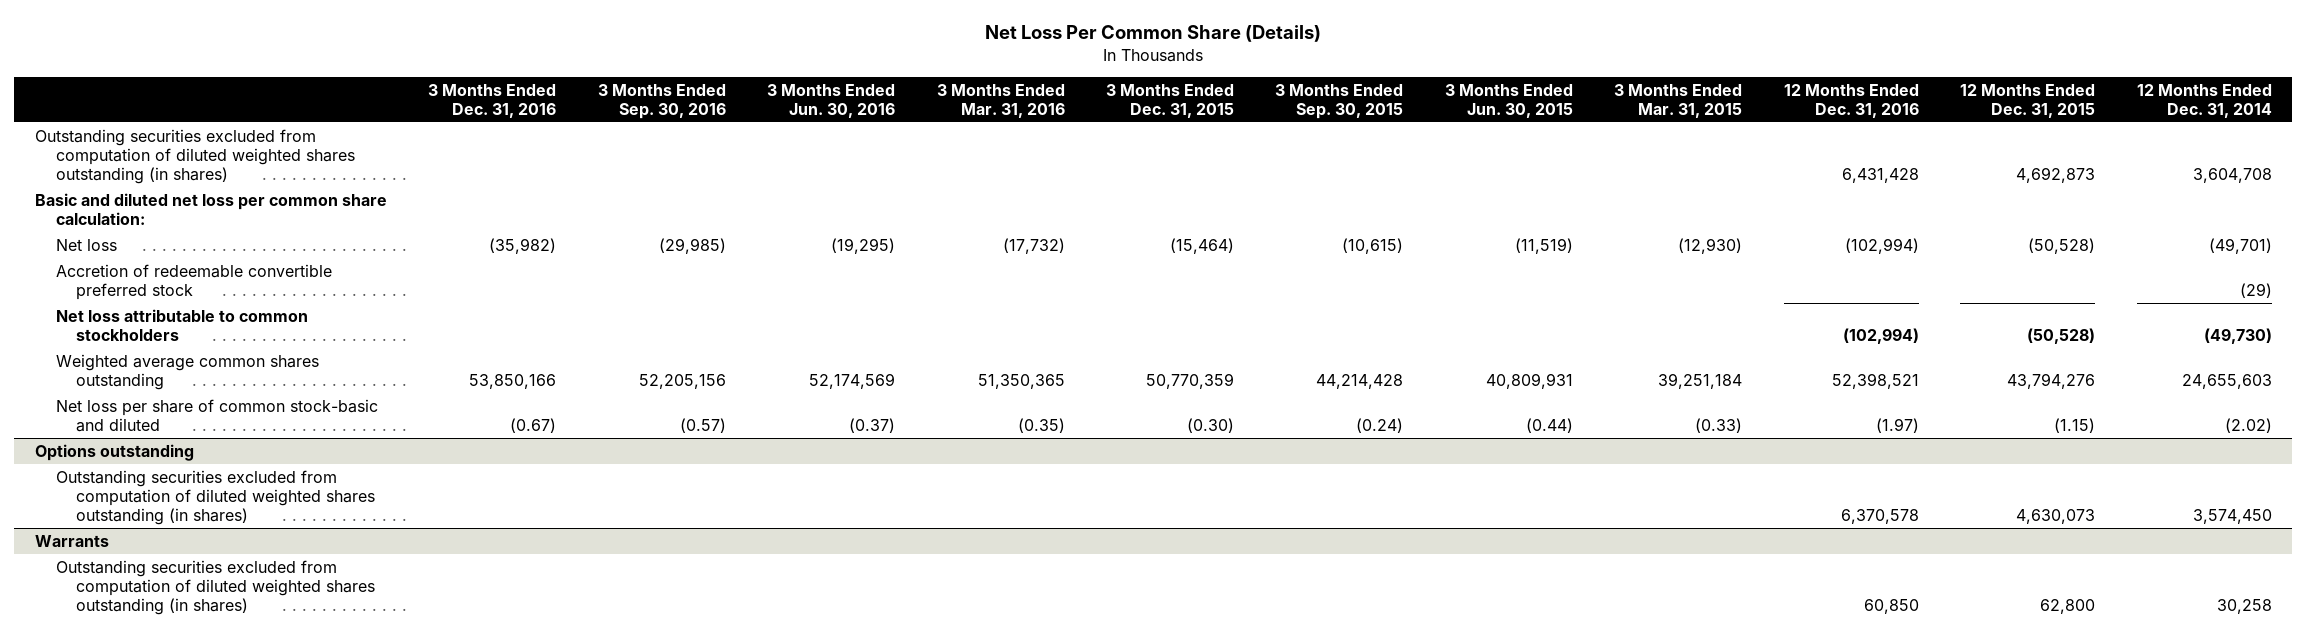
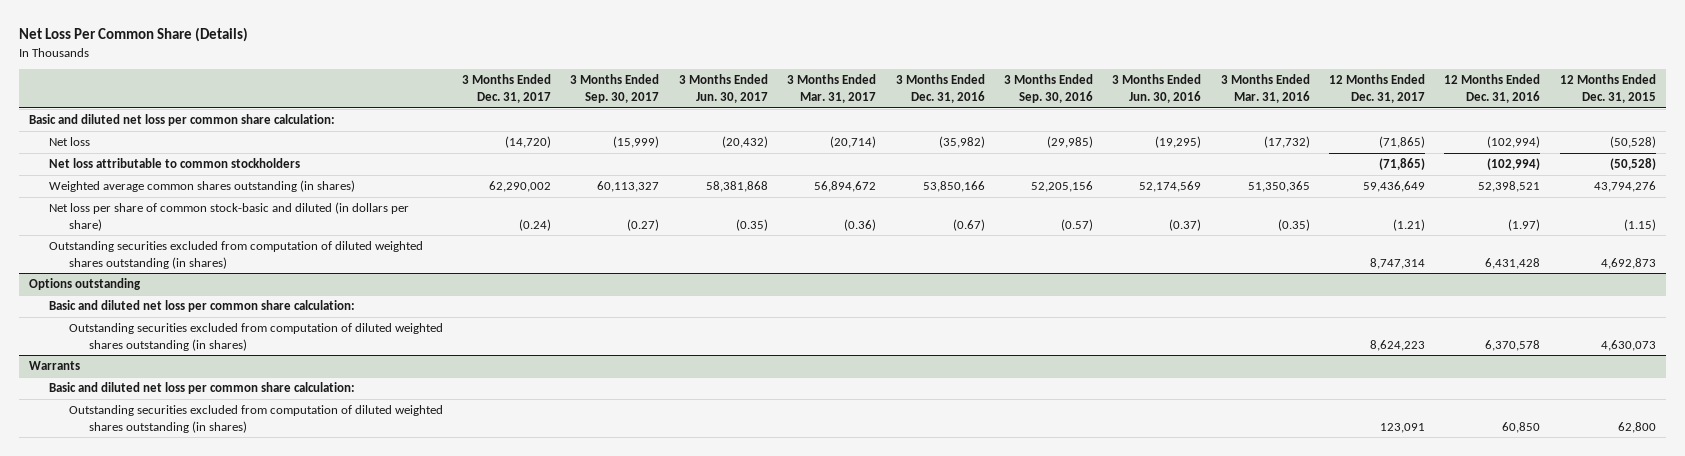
[1105,83,1234,118] 3 Months Ended Dec. 31, 2015 -> none
[1275,83,1404,119] 3 Months Ended Sep. 30, 2015 -> none
[1444,83,1573,118] 3 Months Ended Jun. 30, 2015 -> none
[1614,83,1743,118] 3 Months Ended Mar. 31, 2015 -> none
[2136,83,2272,118] 12 Months Ended Dec. 31, 2014 -> none
none -> [462,74,552,104] 3 Months Ended Dec. 31, 2017
none -> [570,74,660,104] 3 Months Ended Sep. 30, 2017
none -> [678,74,768,104] 3 Months Ended Jun. 30, 2017
none -> [787,74,877,104] 3 Months Ended Mar. 31, 2017
none -> [1329,74,1426,104] 12 Months Ended Dec. 31, 2017
[55,263,332,300] Accretion of redeemable convertible preferred stock -> none
[55,353,319,390] Weighted average common shares outstanding -> [48,180,355,193] Weighted average common shares outstanding (in shares)
[55,398,378,432] Net loss per share of common stock-basic and diluted -> [48,202,409,231] Net loss per share of common stock-basic and diluted (in dollars per share)
[34,128,355,184] Outstanding securities excluded from computation of diluted weighted shares outstanding (in shares) -> [48,241,423,269] Outstanding securities excluded from computation of diluted weighted shares outstanding (in shares)
none -> [48,300,355,313] Basic and diluted net loss per common share calculation:
none -> [48,382,355,395] Basic and diluted net loss per common share calculation:

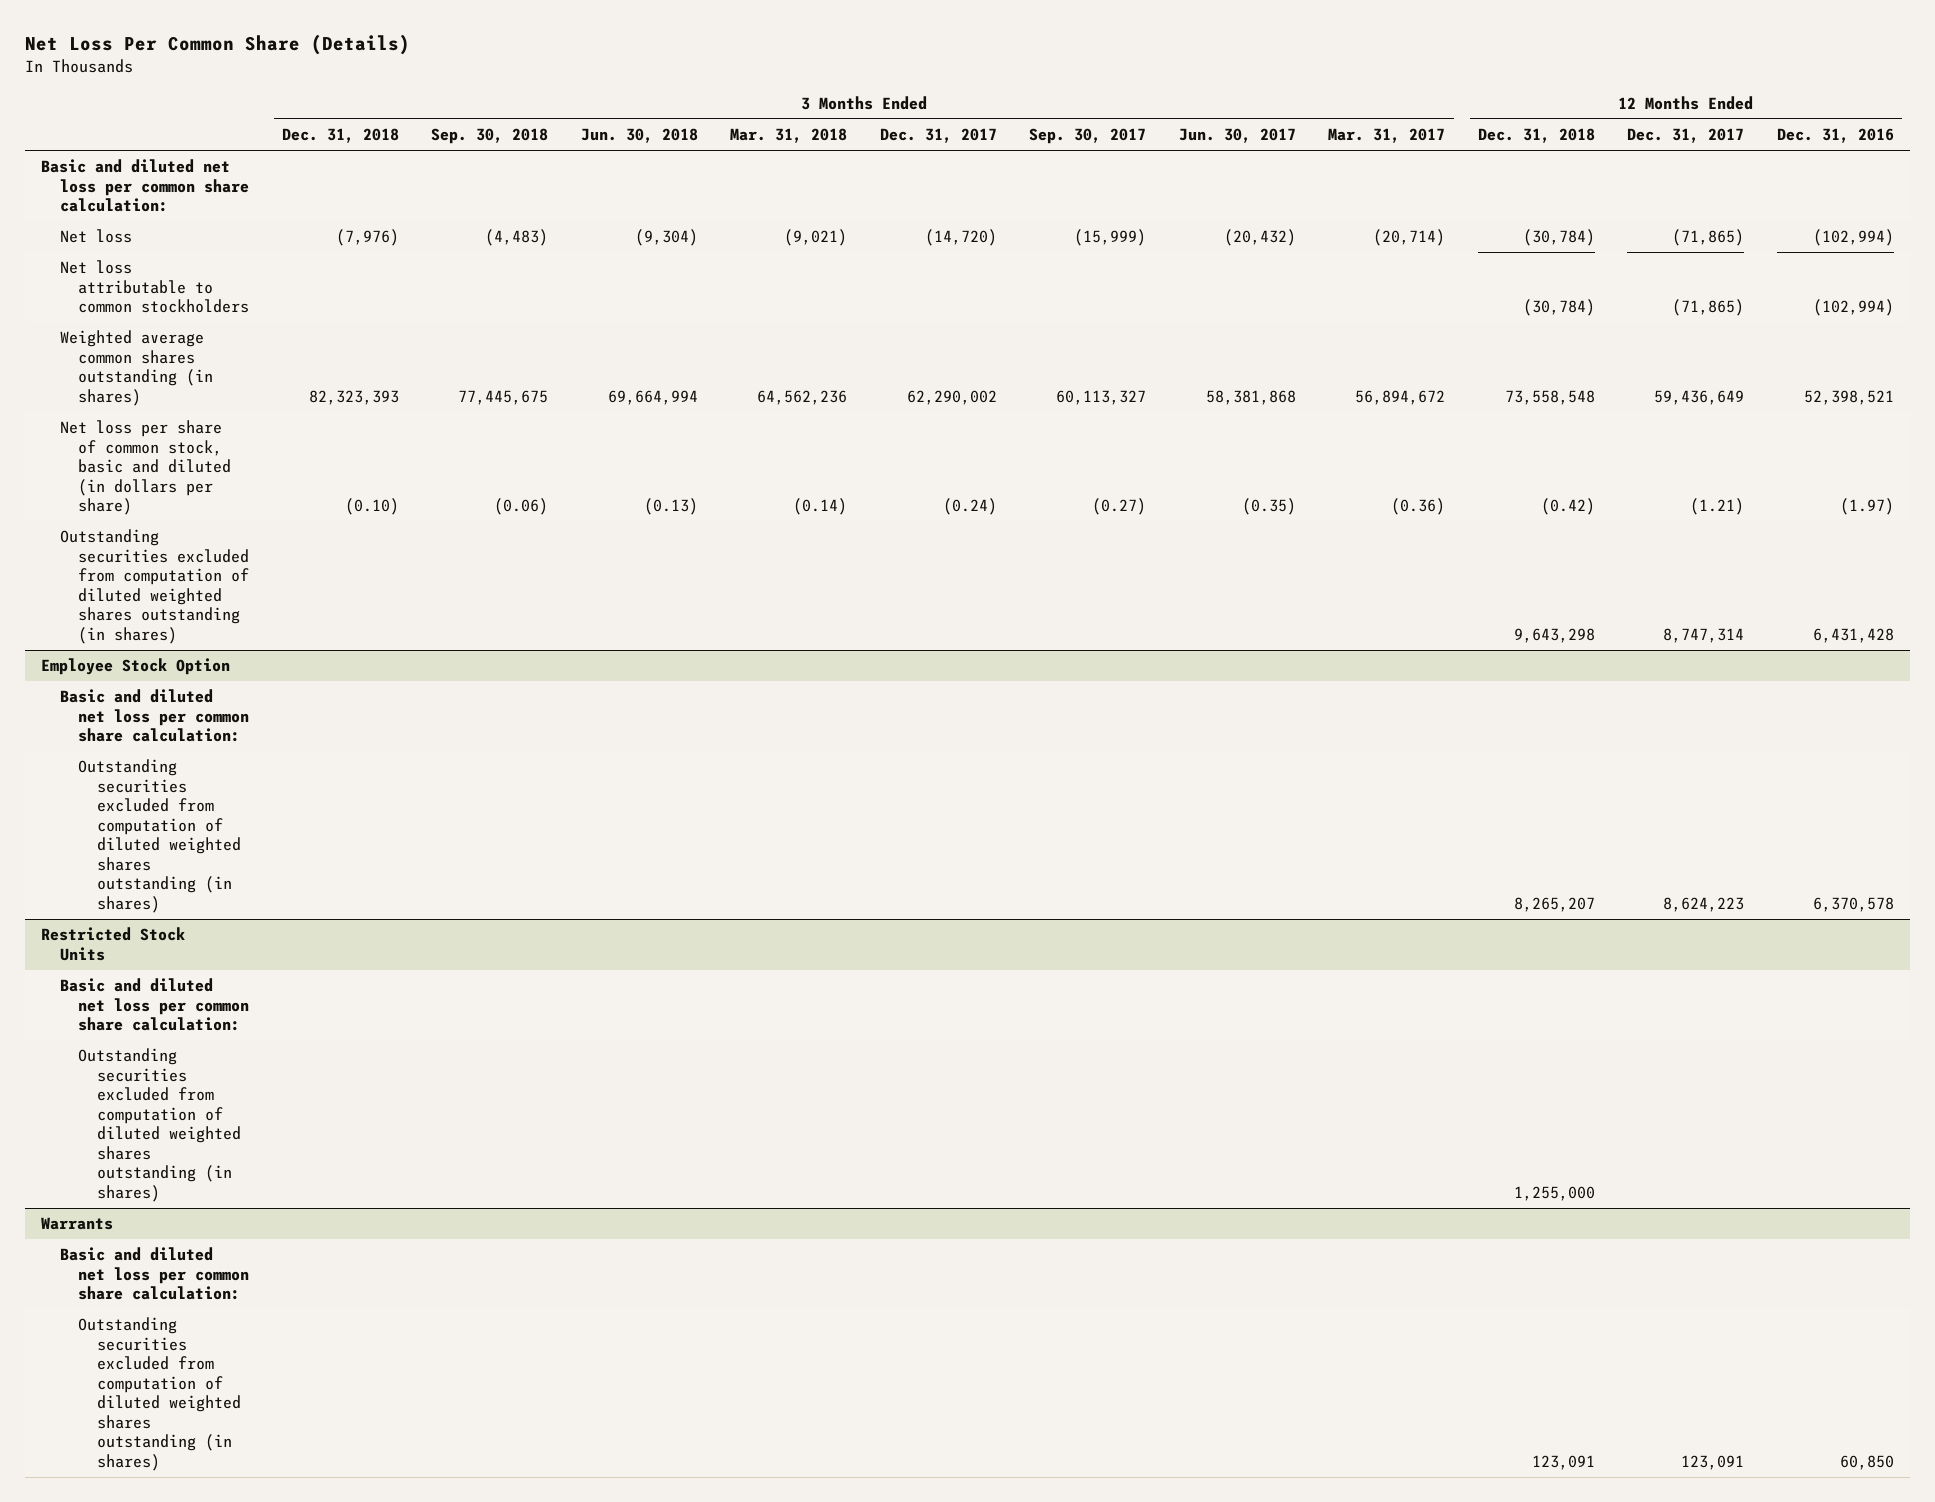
[895,74,985,104] 3 Months Ended Dec. 31, 2016 -> none
[1003,74,1093,104] 3 Months Ended Sep. 30, 2016 -> none
[1112,74,1202,104] 3 Months Ended Jun. 30, 2016 -> none
[1220,74,1310,104] 3 Months Ended Mar. 31, 2016 -> none
[1559,74,1656,104] 12 Months Ended Dec. 31, 2015 -> none
none -> [281,128,399,144] Dec. 31, 2018
none -> [431,128,549,145] Sep. 30, 2018
none -> [580,128,698,144] Jun. 30, 2018
none -> [730,128,848,144] Mar. 31, 2018
none -> [1477,128,1595,144] Dec. 31, 2018
[48,202,409,231] Net loss per share of common stock-basic and diluted (in dollars per share) -> [59,420,232,516] Net loss per share of common stock, basic and diluted (in dollars per share)
[28,278,141,291] Options outstanding -> [41,658,231,676] Employee Stock Option
none -> [41,927,186,961] Restricted Stock Units
none -> [59,978,250,1032] Basic and diluted net loss per common share calculation:
none -> [78,1048,241,1203] Outstanding securities excluded from computation of diluted weighted shares outstanding (in shares)

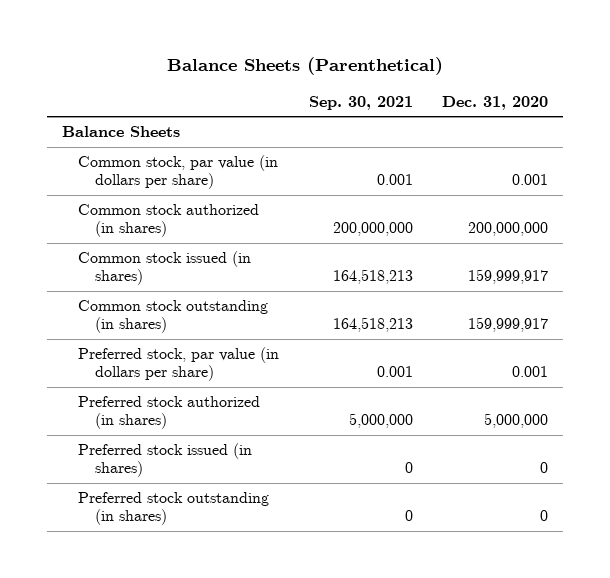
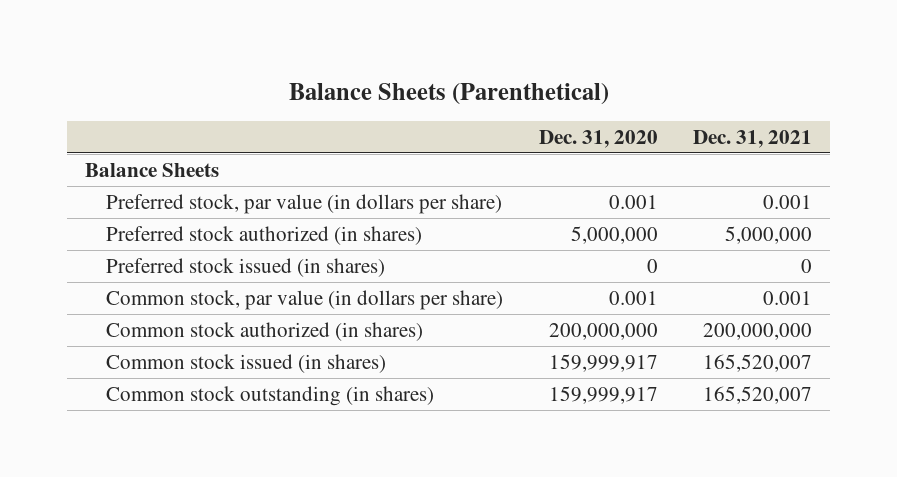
[308,95,413,110] Sep. 30, 2021 -> none
none -> [693,129,813,148] Dec. 31, 2021
[78,347,280,382] Preferred stock, par value (in dollars per share) -> [105,194,502,215] Preferred stock, par value (in dollars per share)
[78,396,261,430] Preferred stock authorized (in shares) -> [105,226,422,246] Preferred stock authorized (in shares)
[78,443,253,478] Preferred stock issued (in shares) -> [105,258,385,278] Preferred stock issued (in shares)
[78,492,270,526] Preferred stock outstanding (in shares) -> none

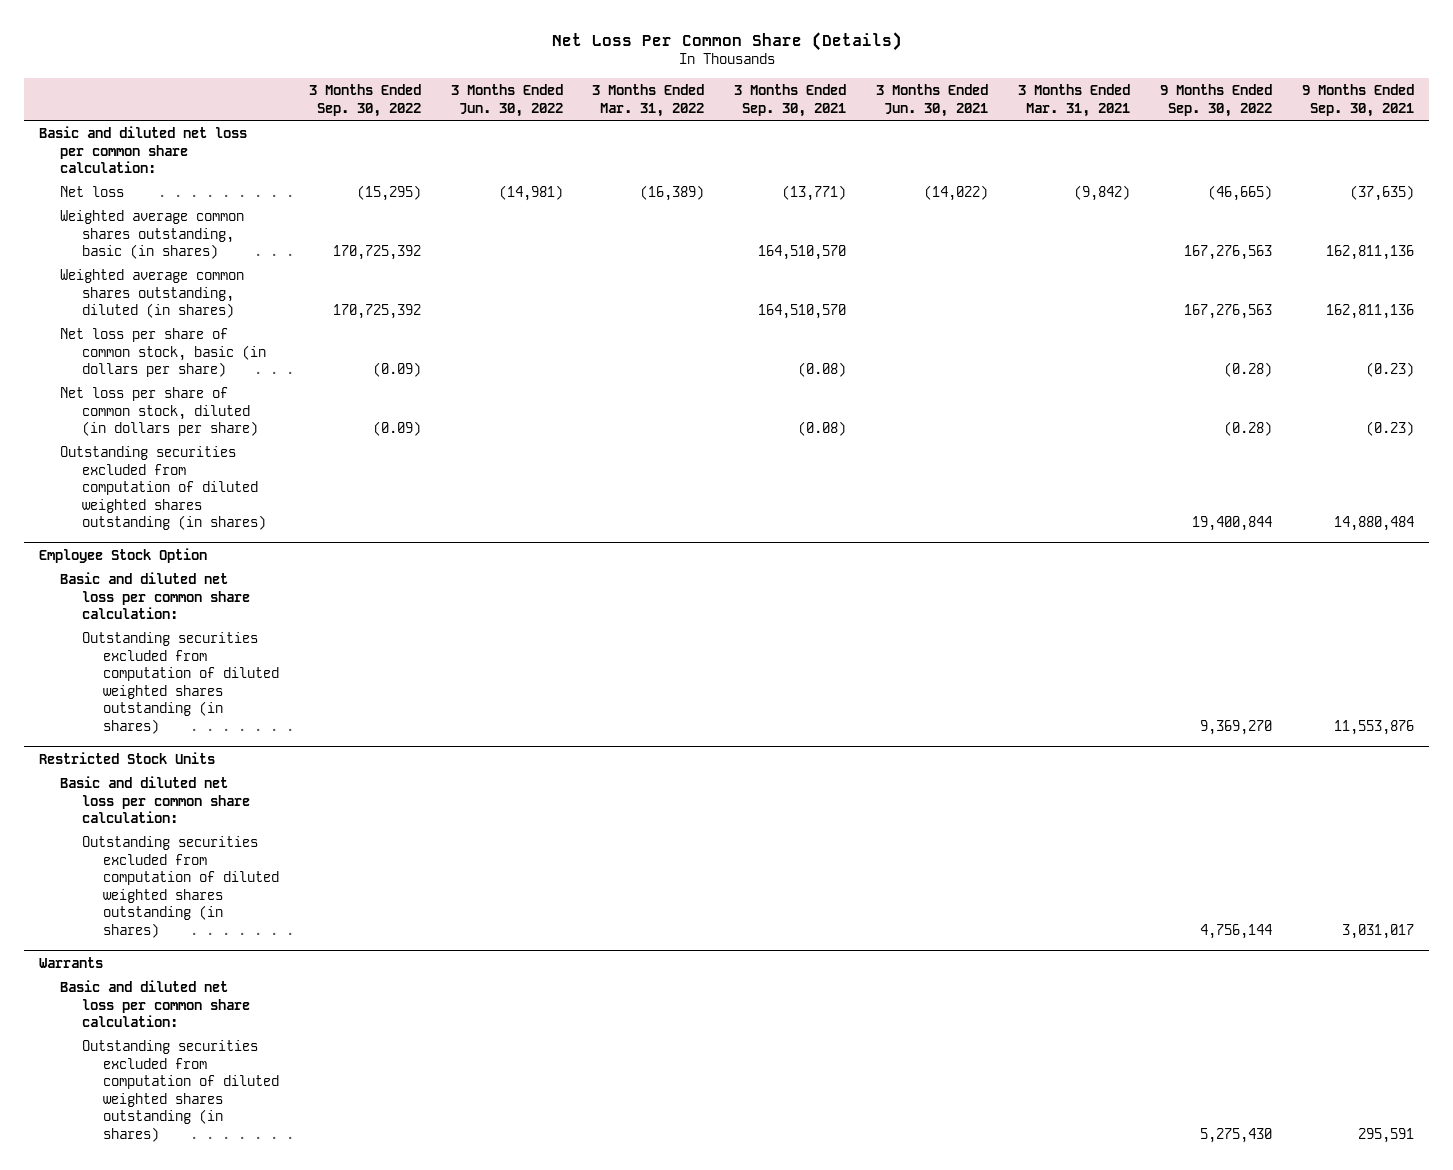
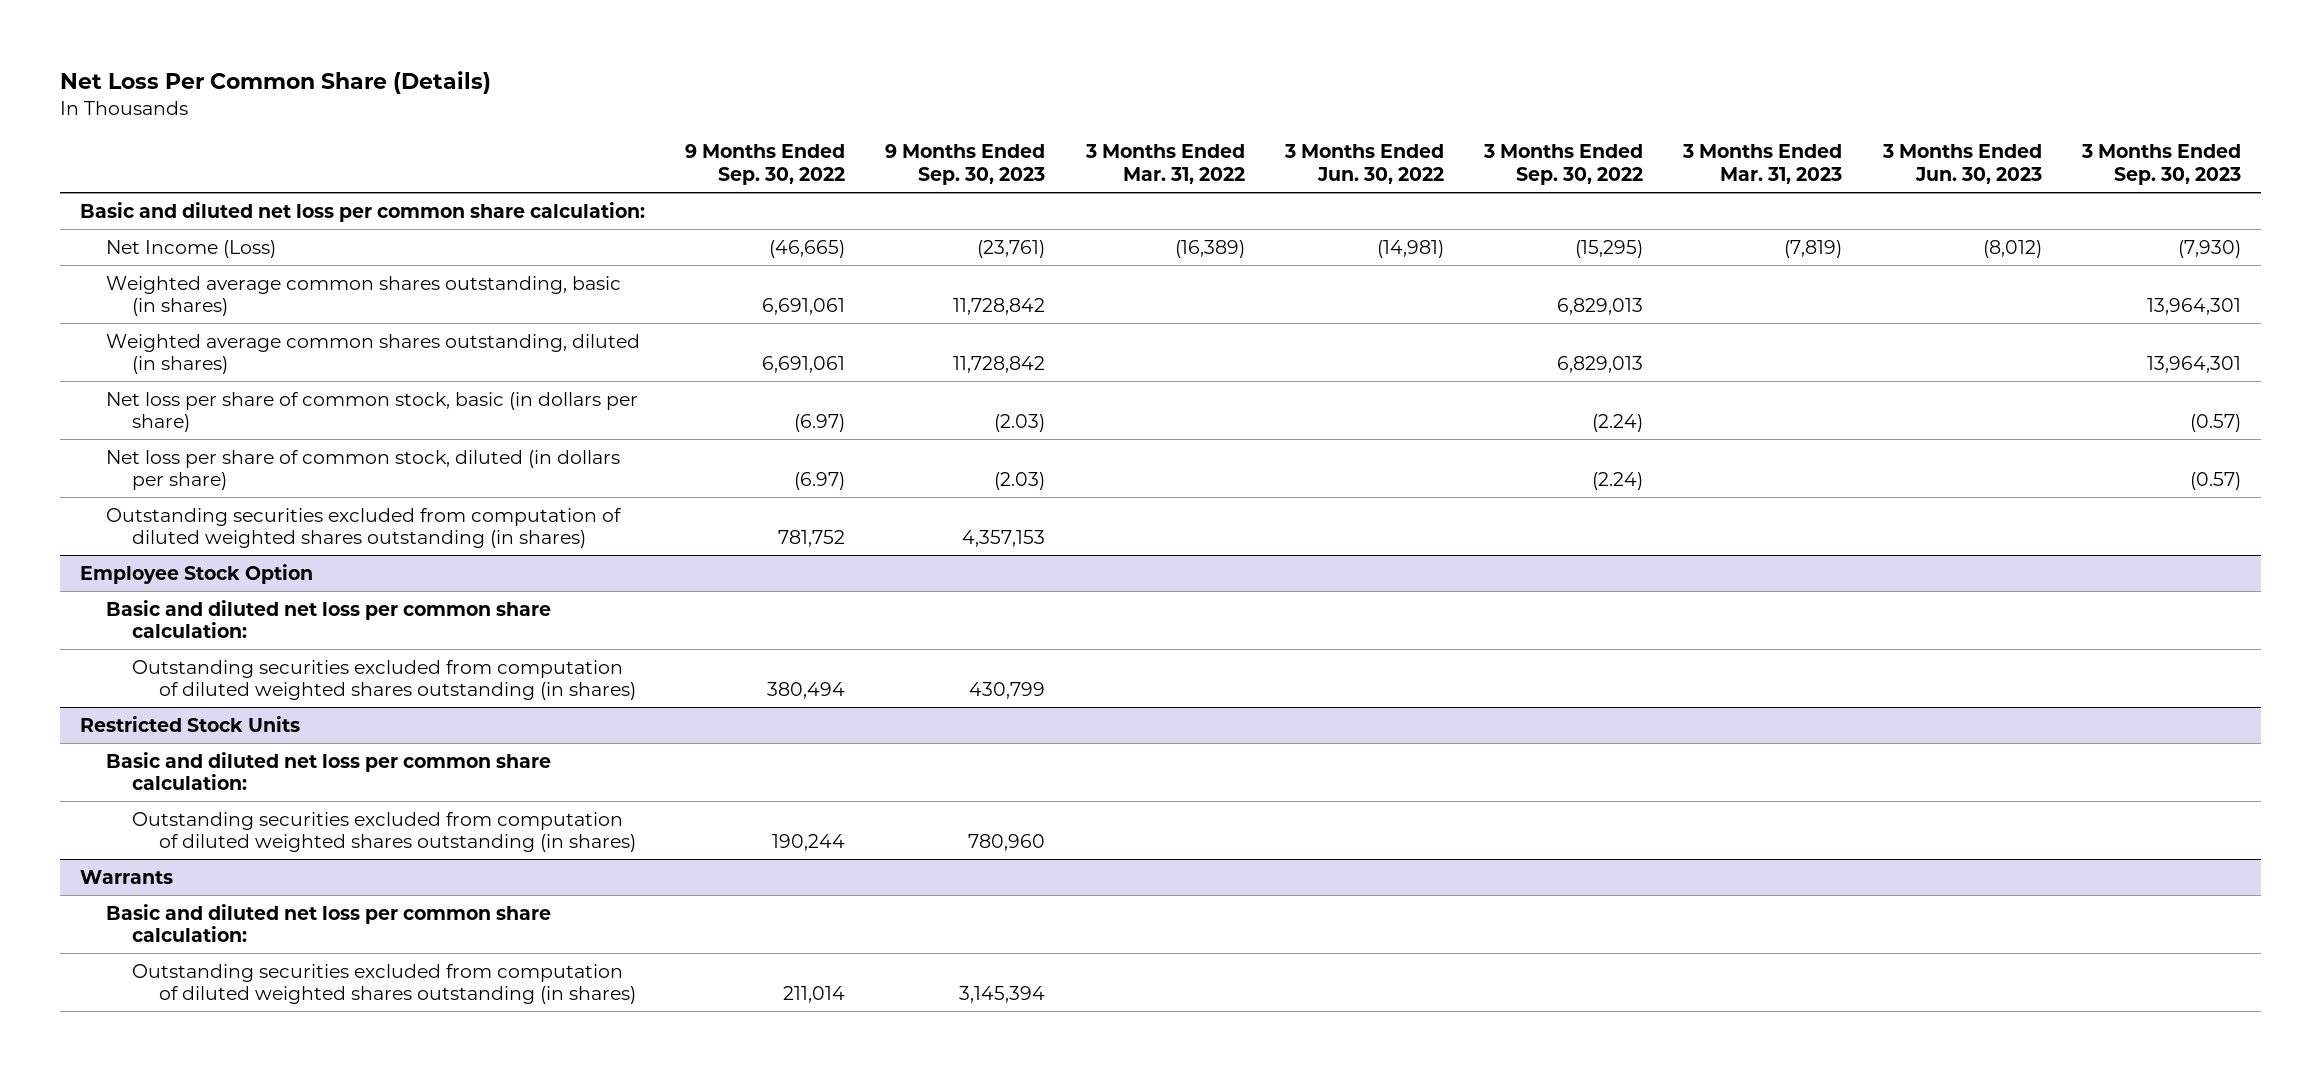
[734,84,847,117] 3 Months Ended Sep. 30, 2021 -> none
[876,84,989,117] 3 Months Ended Jun. 30, 2021 -> none
[1018,84,1131,117] 3 Months Ended Mar. 31, 2021 -> none
[1302,84,1415,117] 9 Months Ended Sep. 30, 2021 -> none
none -> [885,144,1046,185] 9 Months Ended Sep. 30, 2023
none -> [1682,144,1843,184] 3 Months Ended Mar. 31, 2023
none -> [1881,144,2042,184] 3 Months Ended Jun. 30, 2023
none -> [2080,144,2241,185] 3 Months Ended Sep. 30, 2023
[60,185,125,197] Net loss -> [106,239,277,258] Net Income (Loss)
[332,245,421,261] 170,725,392 -> [1557,298,1644,316] 6,829,013
[1184,245,1273,261] 167,276,563 -> [762,298,846,316] 6,691,061
[332,304,421,320] 170,725,392 -> [1557,356,1644,374] 6,829,013
[1184,304,1273,320] 167,276,563 -> [762,356,846,374] 6,691,061
[372,362,421,378] (0.09) -> [1592,414,1644,433] (2.24)
[1224,362,1273,378] (0.28) -> [794,414,846,433] (6.97)
[372,421,421,437] (0.09) -> [1592,472,1644,491] (2.24)
[1224,421,1273,437] (0.28) -> [794,472,846,491] (6.97)
[1192,516,1273,532] 19,400,844 -> [778,530,846,548] 781,752
[1200,719,1273,735] 9,369,270 -> [767,682,846,700] 380,494
[1200,923,1273,939] 4,756,144 -> [772,834,846,852] 190,244
[1200,1127,1273,1143] 5,275,430 -> [783,986,846,1004] 211,014

